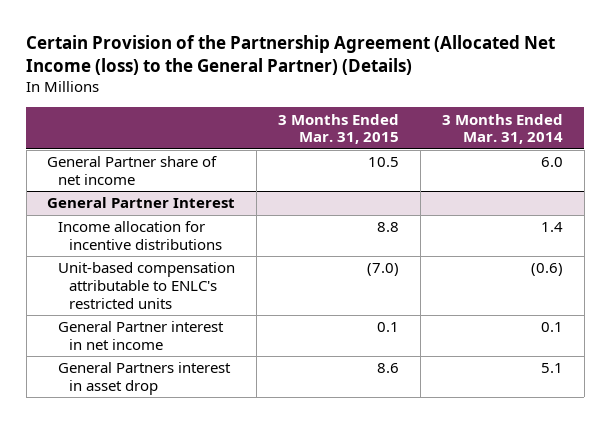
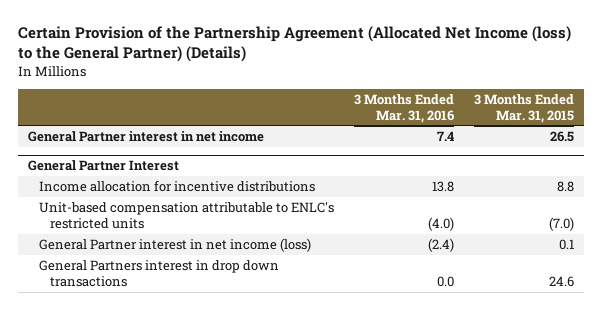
[441,113,563,145] 3 Months Ended Mar. 31, 2014 -> none
none -> [354,93,455,123] 3 Months Ended Mar. 31, 2016
[47,156,218,185] General Partner share of net income -> [28,131,265,143] General Partner interest in net income
[368,157,400,168] 10.5 -> [549,131,574,143] 26.5
[58,321,225,350] General Partner interest in net income -> [39,238,312,253] General Partner interest in net income (loss)
[58,362,232,395] General Partners interest in asset drop -> [39,260,280,288] General Partners interest in drop down transactions
[377,363,400,374] 8.6 -> [548,276,574,288] 24.6

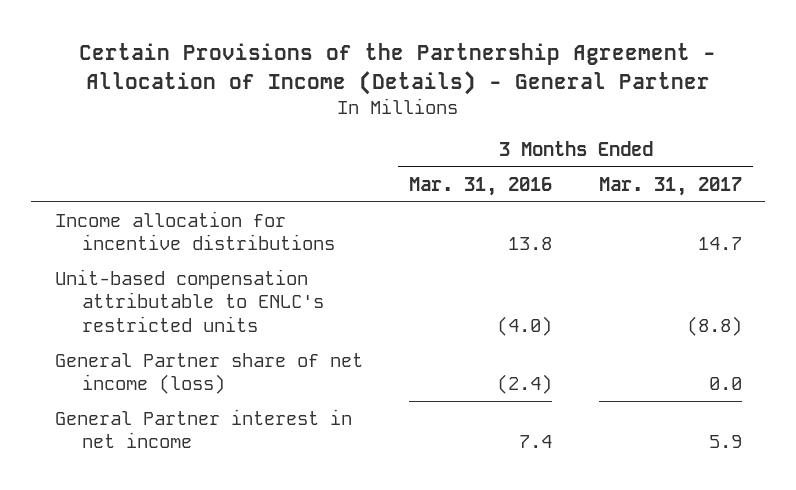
[18,26,572,63] Certain Provision of the Partnership Agreement (Allocated Net Income (loss) to the General Partner) (Details) -> [79,43,717,95] Certain Provisions of the Partnership Agreement - Allocation of Income (Details) - General Partner
[473,93,574,123] 3 Months Ended Mar. 31, 2015 -> none
none -> [598,176,742,196] Mar. 31, 2017
[28,160,180,172] General Partner Interest -> none
[39,260,280,288] General Partners interest in drop down transactions -> none
[39,238,312,253] General Partner interest in net income (loss) -> [54,352,363,395] General Partner share of net income (loss)
[28,131,265,143] General Partner interest in net income -> [54,408,352,449] General Partner interest in net income

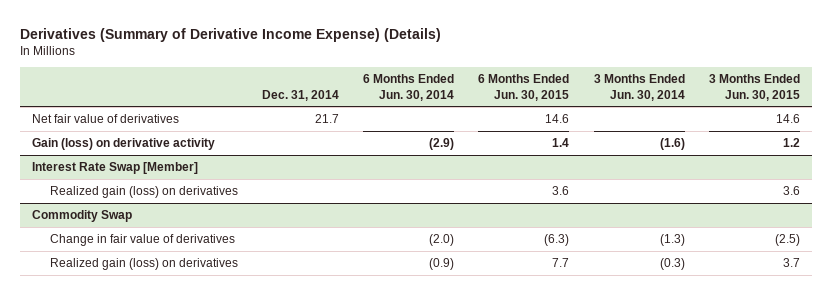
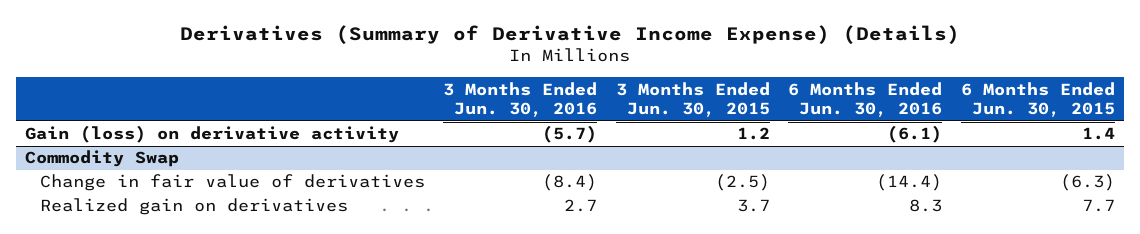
[262,89,340,101] Dec. 31, 2014 -> none
[363,74,455,101] 6 Months Ended Jun. 30, 2014 -> none
[593,74,685,101] 3 Months Ended Jun. 30, 2014 -> none
none -> [443,81,598,118] 3 Months Ended Jun. 30, 2016
none -> [788,81,943,118] 6 Months Ended Jun. 30, 2016
[31,114,179,124] Net fair value of derivatives -> none
[31,162,198,175] Interest Rate Swap [Member] -> none
[50,186,239,199] Realized gain (loss) on derivatives -> none
[50,258,239,271] Realized gain (loss) on derivatives -> [39,198,348,216] Realized gain on derivatives

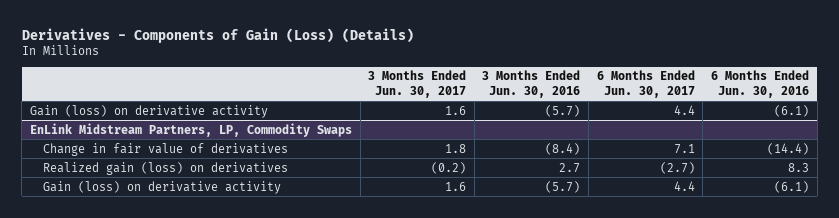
[179,25,960,45] Derivatives (Summary of Derivative Income Expense) (Details) -> [21,27,414,43] Derivatives - Components of Gain (Loss) (Details)
[615,81,770,118] 3 Months Ended Jun. 30, 2015 -> none
[961,81,1116,118] 6 Months Ended Jun. 30, 2015 -> none
none -> [368,70,467,98] 3 Months Ended Jun. 30, 2017
none -> [596,70,695,98] 6 Months Ended Jun. 30, 2017
[24,150,179,168] Commodity Swap -> none
none -> [29,122,352,137] EnLink Midstream Partners, LP, Commodity Swaps
[39,198,348,216] Realized gain on derivatives -> [42,161,288,175] Realized gain (loss) on derivatives
none -> [42,180,281,194] Gain (loss) on derivative activity

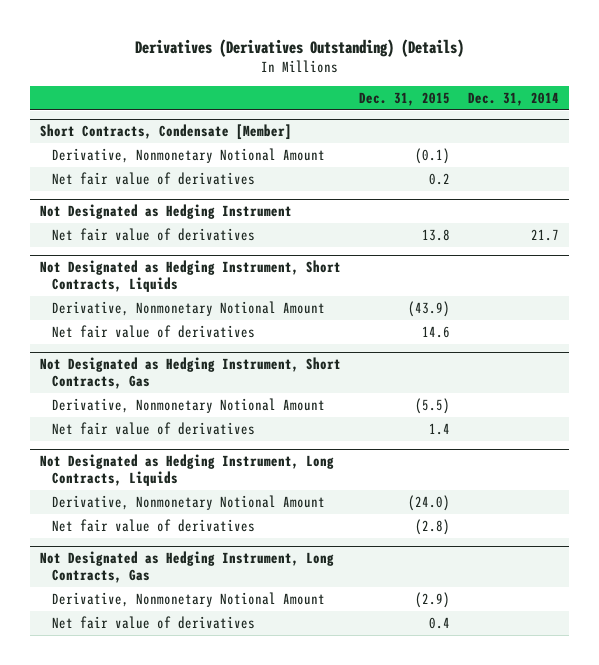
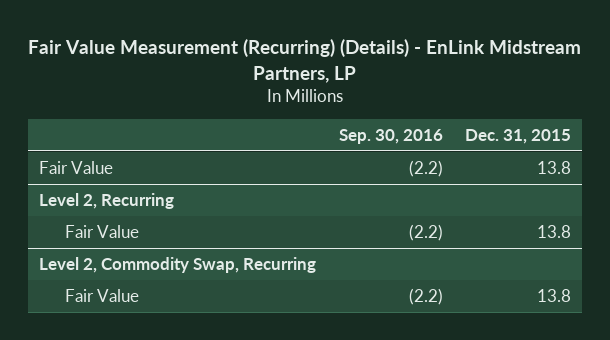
[134,38,464,57] Derivatives (Derivatives Outstanding) (Details) -> [28,39,582,83] Fair Value Measurement (Recurring) (Details) - EnLink Midstream Partners, LP
[468,91,560,106] Dec. 31, 2014 -> none
none -> [338,128,443,144] Sep. 30, 2016
[39,124,292,141] Short Contracts, Condensate [Member] -> none
[52,147,326,163] Derivative, Nonmonetary Notional Amount -> none
[39,204,292,220] Not Designated as Hedging Instrument -> none
[39,260,341,292] Not Designated as Hedging Instrument, Short Contracts, Liquids -> none
[52,300,326,316] Derivative, Nonmonetary Notional Amount -> none
[39,357,341,389] Not Designated as Hedging Instrument, Short Contracts, Gas -> none
[52,397,326,413] Derivative, Nonmonetary Notional Amount -> none
[52,421,256,435] Net fair value of derivatives -> none
[39,454,334,486] Not Designated as Hedging Instrument, Long Contracts, Liquids -> none
[52,494,326,510] Derivative, Nonmonetary Notional Amount -> none
[52,518,256,532] Net fair value of derivatives -> none
[39,551,334,583] Not Designated as Hedging Instrument, Long Contracts, Gas -> none
[52,591,326,607] Derivative, Nonmonetary Notional Amount -> none
[52,615,256,629] Net fair value of derivatives -> none
[52,171,256,185] Net fair value of derivatives -> [39,161,114,175] Fair Value
[429,172,451,185] 0.2 -> [536,161,571,175] 13.8
none -> [39,193,175,210] Level 2, Recurring
[52,227,256,241] Net fair value of derivatives -> [65,225,140,239] Fair Value
none -> [39,257,317,274] Level 2, Commodity Swap, Recurring
[52,324,256,338] Net fair value of derivatives -> [65,289,140,303] Fair Value
[422,325,451,338] 14.6 -> [536,289,571,303] 13.8

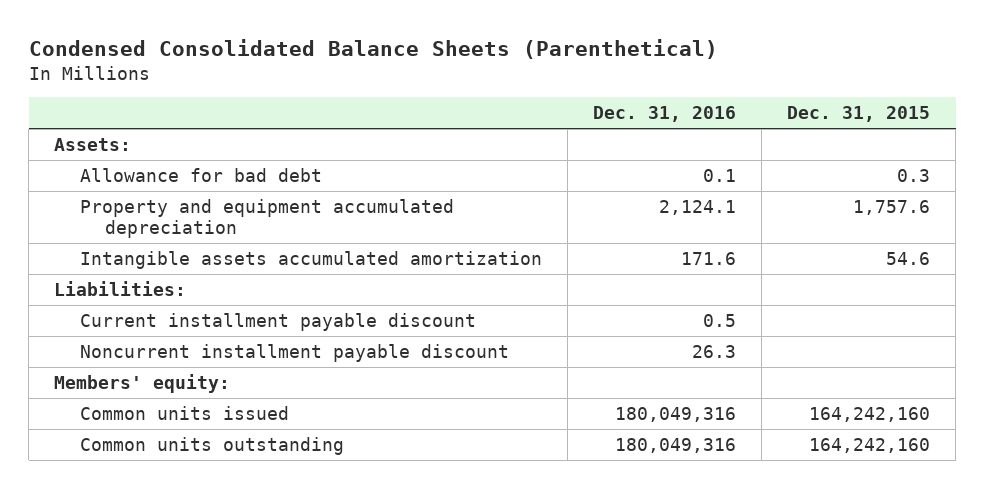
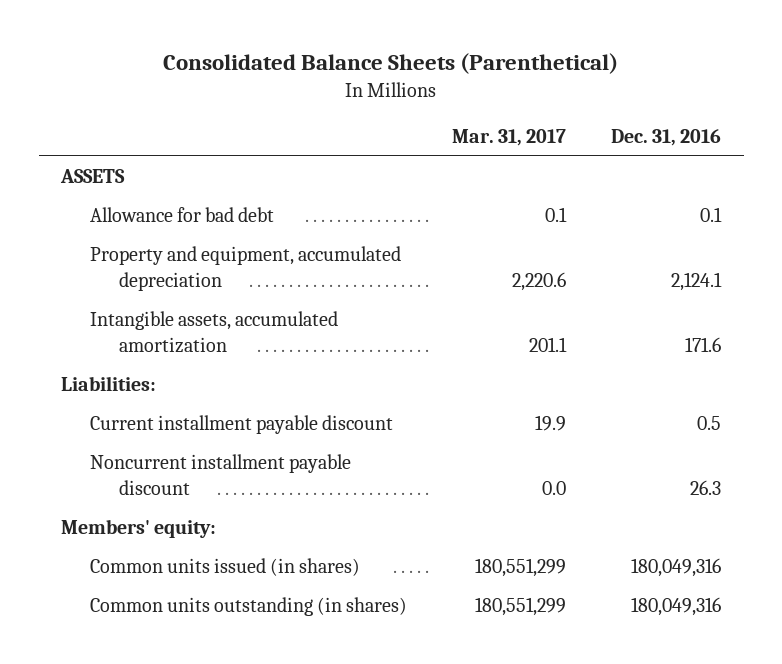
[28,39,718,60] Condensed Consolidated Balance Sheets (Parenthetical) -> [163,52,619,74] Consolidated Balance Sheets (Parenthetical)
[787,106,931,123] Dec. 31, 2015 -> none
none -> [451,129,566,147] Mar. 31, 2017
[54,137,132,151] Assets: -> [60,169,126,184] ASSETS
[79,198,454,239] Property and equipment accumulated depreciation -> [89,246,401,292] Property and equipment, accumulated depreciation
[79,250,542,269] Intangible assets accumulated amortization -> [89,311,338,354] Intangible assets, accumulated amortization
[79,405,289,420] Common units issued -> [89,558,360,577] Common units issued (in shares)
[79,436,344,455] Common units outstanding -> [89,597,407,617] Common units outstanding (in shares)

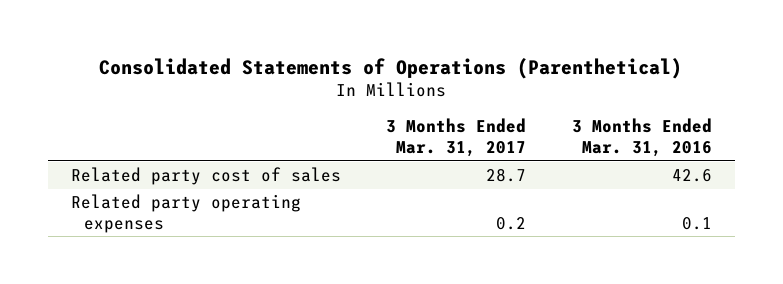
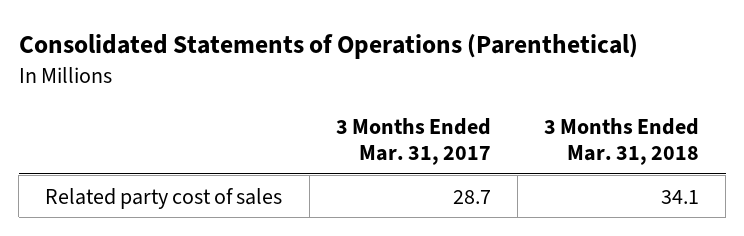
[572,118,713,157] 3 Months Ended Mar. 31, 2016 -> none
none -> [544,117,700,165] 3 Months Ended Mar. 31, 2018
[70,194,301,233] Related party operating expenses -> none

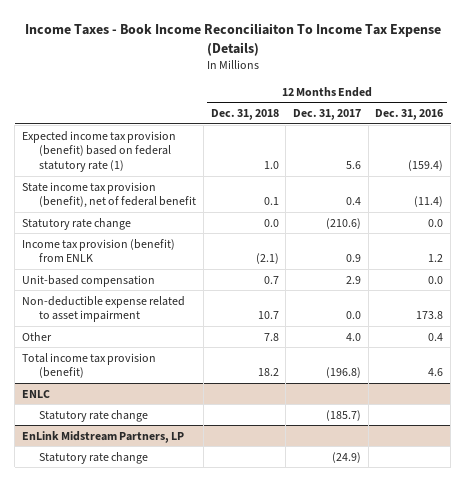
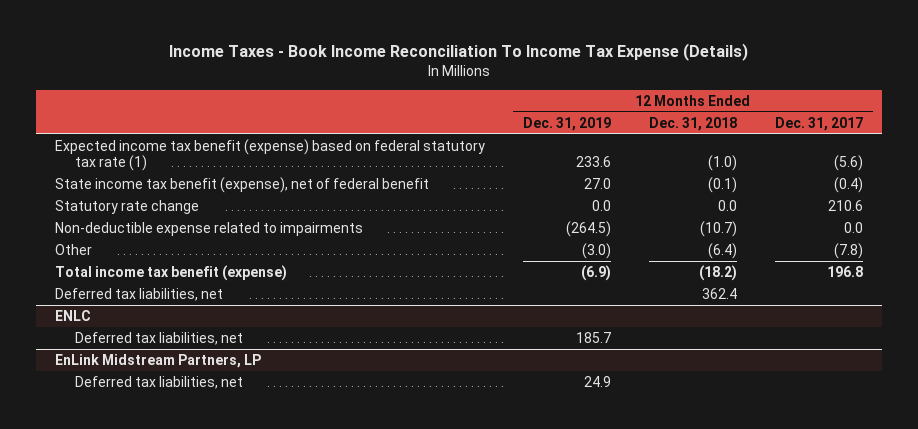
[24,22,441,56] Income Taxes - Book Income Reconciliaiton To Income Tax Expense (Details) -> [168,43,748,62] Income Taxes - Book Income Reconciliation To Income Tax Expense (Details)
[375,109,444,121] Dec. 31, 2016 -> none
none -> [522,116,611,131] Dec. 31, 2019
[22,238,176,263] Income tax provision (benefit) from ENLK -> none
[22,274,156,287] Unit-based compensation -> none
[22,130,177,172] Expected income tax provision (benefit) based on federal statutory rate (1) -> [54,138,485,172] Expected income tax benefit (expense) based on federal statutory tax rate (1)
[263,160,279,169] 1.0 -> [708,155,738,172] (1.0)
[346,160,362,169] 5.6 -> [834,155,864,172] (5.6)
[22,181,197,209] State income tax provision (benefit), net of federal benefit -> [54,176,429,193] State income tax benefit (expense), net of federal benefit
[263,197,279,206] 0.1 -> [708,176,738,193] (0.1)
[346,197,362,206] 0.4 -> [834,176,864,193] (0.4)
[326,217,362,229] (210.6) -> [828,199,864,211] 210.6
[22,295,186,323] Non-deductible expense related to asset impairment -> [54,221,363,236] Non-deductible expense related to impairments
[257,311,279,320] 10.7 -> [700,220,738,237] (10.7)
[263,332,279,341] 7.8 -> [708,242,738,259] (6.4)
[346,332,362,341] 4.0 -> [834,242,864,259] (7.8)
[22,352,157,379] Total income tax provision (benefit) -> [54,264,287,281] Total income tax benefit (expense)
[257,368,279,377] 18.2 -> [699,264,738,281] (18.2)
[326,367,362,379] (196.8) -> [827,265,864,277] 196.8
none -> [54,287,223,301] Deferred tax liabilities, net
[39,409,149,422] Statutory rate change -> none
none -> [75,331,244,345] Deferred tax liabilities, net
[39,451,149,464] Statutory rate change -> none
none -> [75,375,244,389] Deferred tax liabilities, net

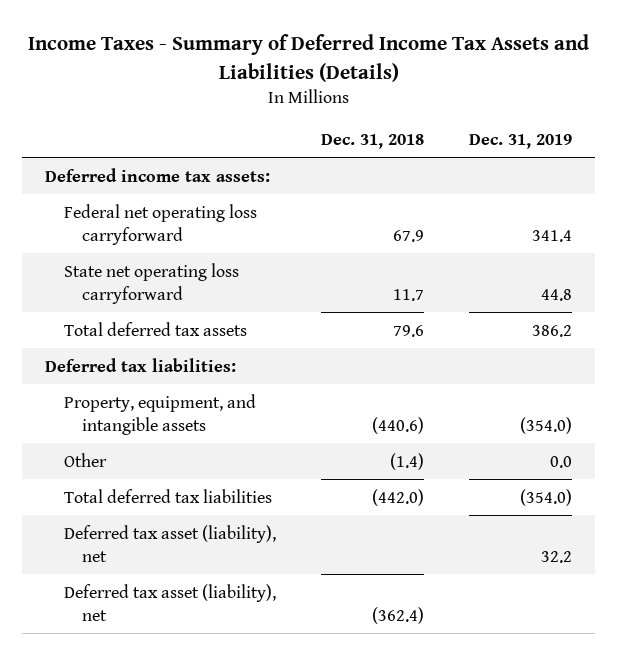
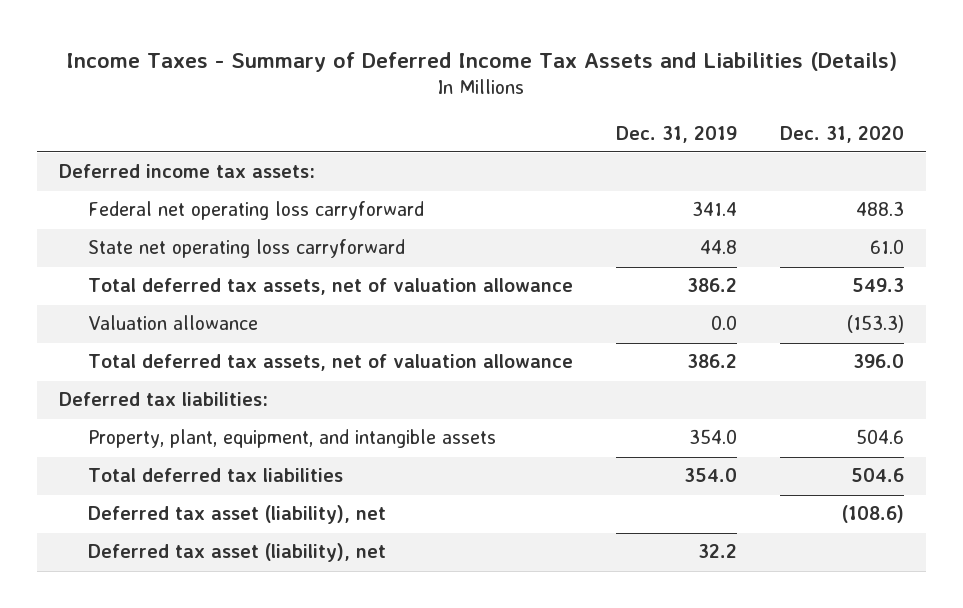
[320,133,424,149] Dec. 31, 2018 -> none
none -> [780,125,905,143] Dec. 31, 2020
[63,321,247,336] Total deferred tax assets -> [87,278,573,296] Total deferred tax assets, net of valuation allowance
none -> [87,315,258,331] Valuation allowance
none -> [87,354,573,372] Total deferred tax assets, net of valuation allowance
[63,452,107,467] Other -> none
[63,393,256,436] Property, equipment, and intangible assets -> [87,429,496,449] Property, plant, equipment, and intangible assets
[520,417,573,435] (354.0) -> [688,429,737,445] 354.0
[520,488,573,506] (354.0) -> [683,468,737,483] 354.0
[63,524,276,563] Deferred tax asset (liability), net -> [87,543,386,563] Deferred tax asset (liability), net

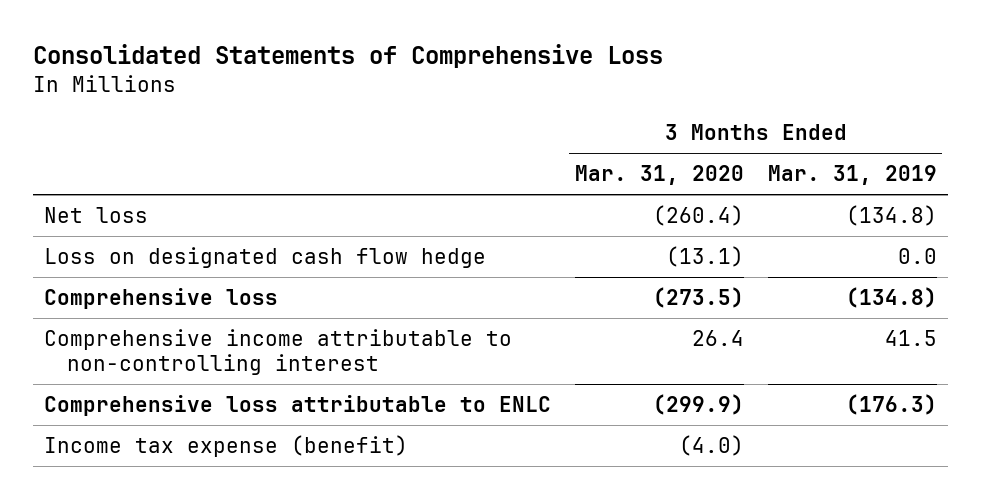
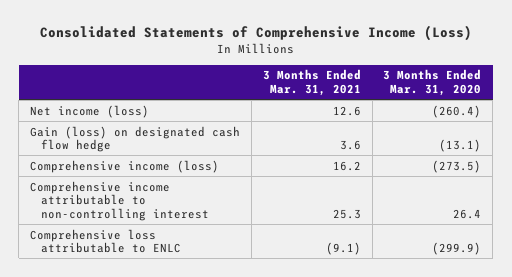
[32,44,663,69] Consolidated Statements of Comprehensive Loss -> [39,25,472,42] Consolidated Statements of Comprehensive Income (Loss)
[767,165,937,186] Mar. 31, 2019 -> none
none -> [262,69,361,96] 3 Months Ended Mar. 31, 2021
[44,206,149,223] Net loss -> [30,104,150,118] Net income (loss)
[44,246,487,268] Loss on designated cash flow hedge -> [30,125,241,153] Gain (loss) on designated cash flow hedge
[44,287,279,309] Comprehensive loss -> [30,159,220,173] Comprehensive income (loss)
[44,434,409,457] Income tax expense (benefit) -> none

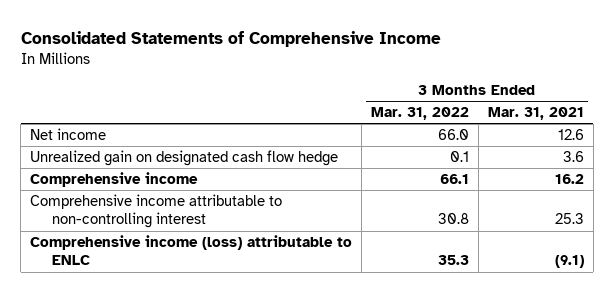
[39,25,472,42] Consolidated Statements of Comprehensive Income (Loss) -> [20,30,441,47] Consolidated Statements of Comprehensive Income
[383,69,482,96] 3 Months Ended Mar. 31, 2020 -> none
none -> [370,107,469,121] Mar. 31, 2022
[30,104,150,118] Net income (loss) -> [30,128,107,141] Net income
[30,125,241,153] Gain (loss) on designated cash flow hedge -> [30,150,339,167] Unrealized gain on designated cash flow hedge
[30,159,220,173] Comprehensive income (loss) -> [30,172,199,188] Comprehensive income
[30,228,182,254] Comprehensive loss attributable to ENLC -> [30,235,353,266] Comprehensive income (loss) attributable to ENLC

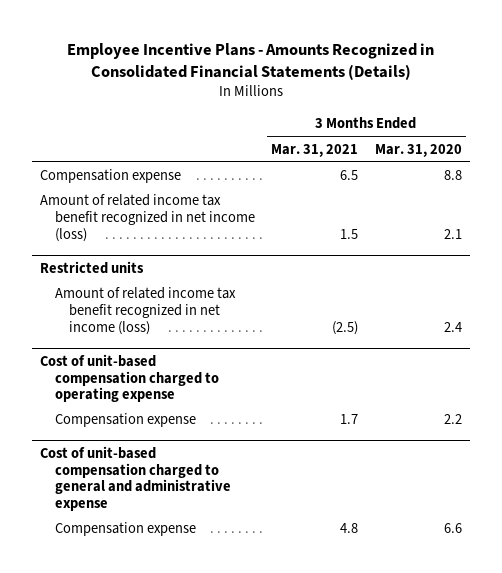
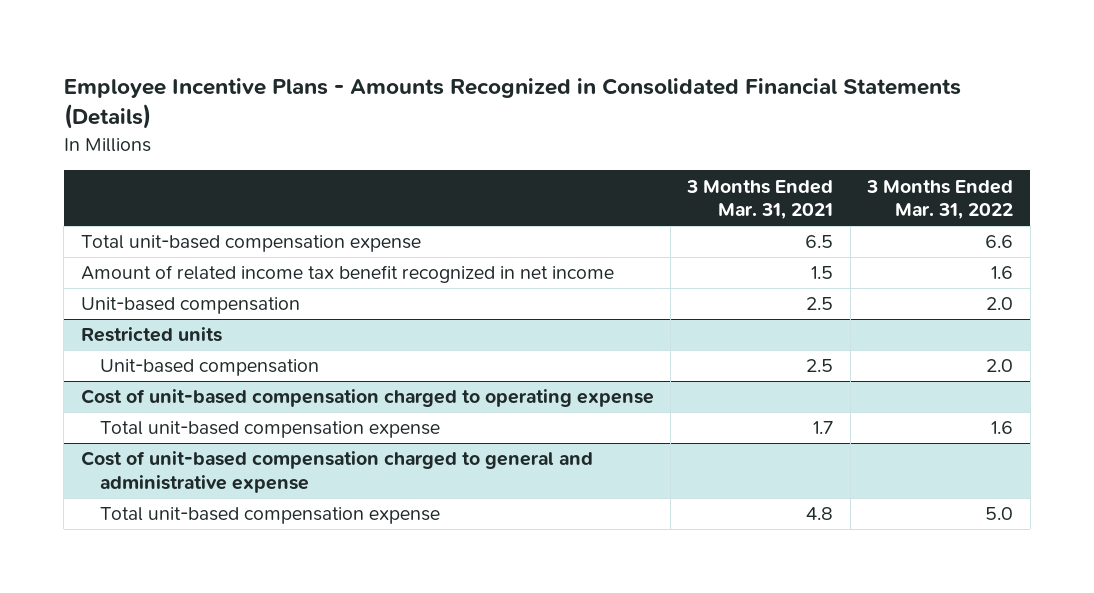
[374,143,462,157] Mar. 31, 2020 -> none
none -> [866,179,1014,220] 3 Months Ended Mar. 31, 2022
[40,169,182,184] Compensation expense -> [80,235,421,253] Total unit-based compensation expense
[40,194,255,242] Amount of related income tax benefit recognized in net income (loss) -> [80,265,614,284] Amount of related income tax benefit recognized in net income
none -> [80,297,300,315] Unit-based compensation
[54,287,236,335] Amount of related income tax benefit recognized in net income (loss) -> none
none -> [100,359,320,377] Unit-based compensation
[54,413,196,428] Compensation expense -> [100,421,441,439] Total unit-based compensation expense
[54,522,196,537] Compensation expense -> [100,507,441,525] Total unit-based compensation expense

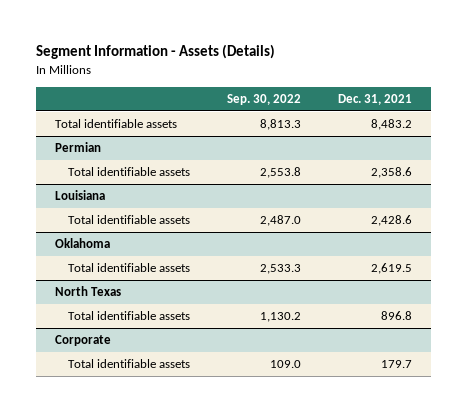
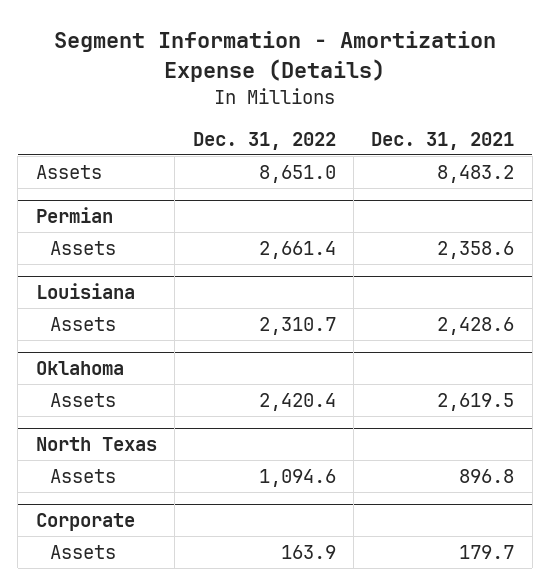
[36,44,276,60] Segment Information - Assets (Details) -> [54,30,497,82] Segment Information - Amortization Expense (Details)
[227,93,302,105] Sep. 30, 2022 -> none
none -> [192,131,336,150] Dec. 31, 2022
[54,119,177,129] Total identifiable assets -> [35,165,102,180] Assets
[68,167,191,177] Total identifiable assets -> [50,241,117,256] Assets
[68,215,191,225] Total identifiable assets -> [50,317,117,332] Assets
[68,263,191,273] Total identifiable assets -> [50,393,117,408] Assets
[68,311,191,321] Total identifiable assets -> [50,469,117,484] Assets
[68,359,191,369] Total identifiable assets -> [50,545,117,560] Assets

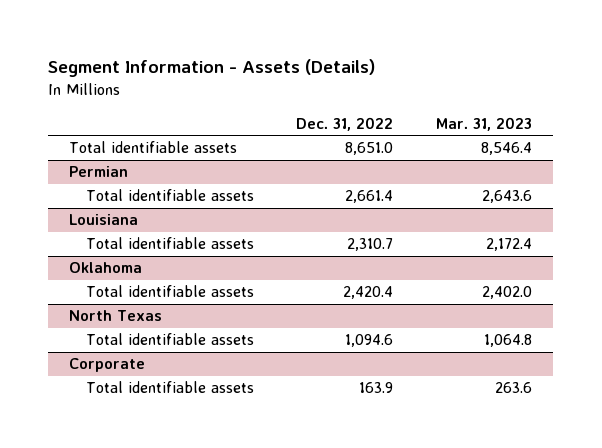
[54,30,497,82] Segment Information - Amortization Expense (Details) -> [48,59,376,78] Segment Information - Assets (Details)
[371,131,515,150] Dec. 31, 2021 -> none
none -> [436,116,533,131] Mar. 31, 2023
[35,165,102,180] Assets -> [69,141,238,154] Total identifiable assets
[50,241,117,256] Assets -> [85,189,254,202] Total identifiable assets
[50,317,117,332] Assets -> [85,237,254,250] Total identifiable assets
[50,393,117,408] Assets -> [85,285,254,298] Total identifiable assets
[50,469,117,484] Assets -> [85,333,254,346] Total identifiable assets
[50,545,117,560] Assets -> [85,381,254,394] Total identifiable assets

